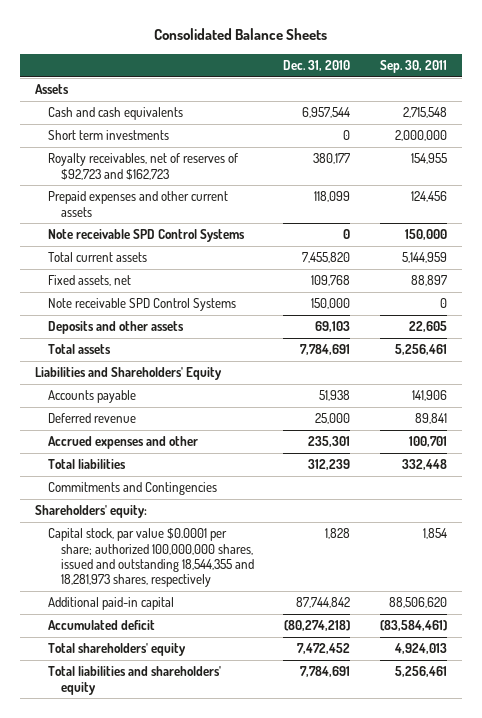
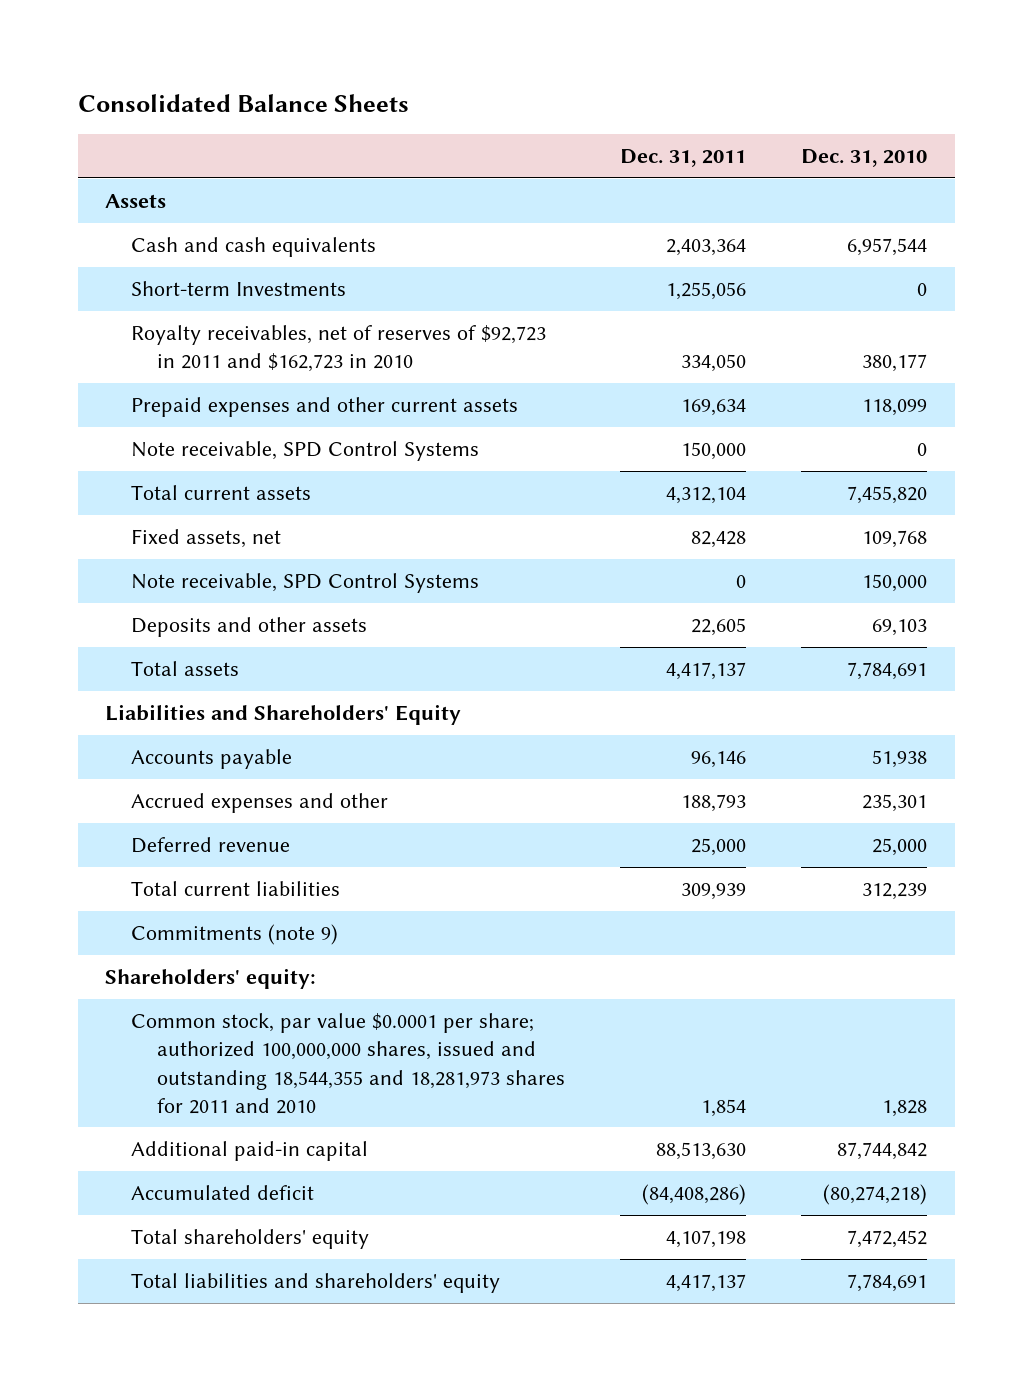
[380,59,448,73] Sep. 30, 2011 -> none
none -> [619,149,746,168] Dec. 31, 2011
[47,130,169,141] Short term investments -> [130,281,346,297] Short-term Investments
[47,153,238,180] Royalty receivables, net of reserves of $92,723 and $162,723 -> [130,325,546,373] Royalty receivables, net of reserves of $92,723 in 2011 and $162,723 in 2010
[47,229,245,243] Note receivable SPD Control Systems -> [130,441,479,462] Note receivable, SPD Control Systems
[47,298,236,312] Note receivable SPD Control Systems -> [130,573,479,594] Note receivable, SPD Control Systems
[47,413,136,424] Deferred revenue -> [130,837,290,854] Deferred revenue
[47,459,126,470] Total liabilities -> [130,881,340,897] Total current liabilities
[47,482,217,496] Commitments and Contingencies -> [130,924,338,946] Commitments (note 9)
[47,528,254,587] Capital stock, par value $0.0001 per share; authorized 100,000,000 shares, issued and outstanding 18,544,355 and 18,281,973 shares, respectively -> [130,1013,565,1114] Common stock, par value $0.0001 per share; authorized 100,000,000 shares, issued and outstanding 18,544,355 and 18,281,973 shares for 2011 and 2010

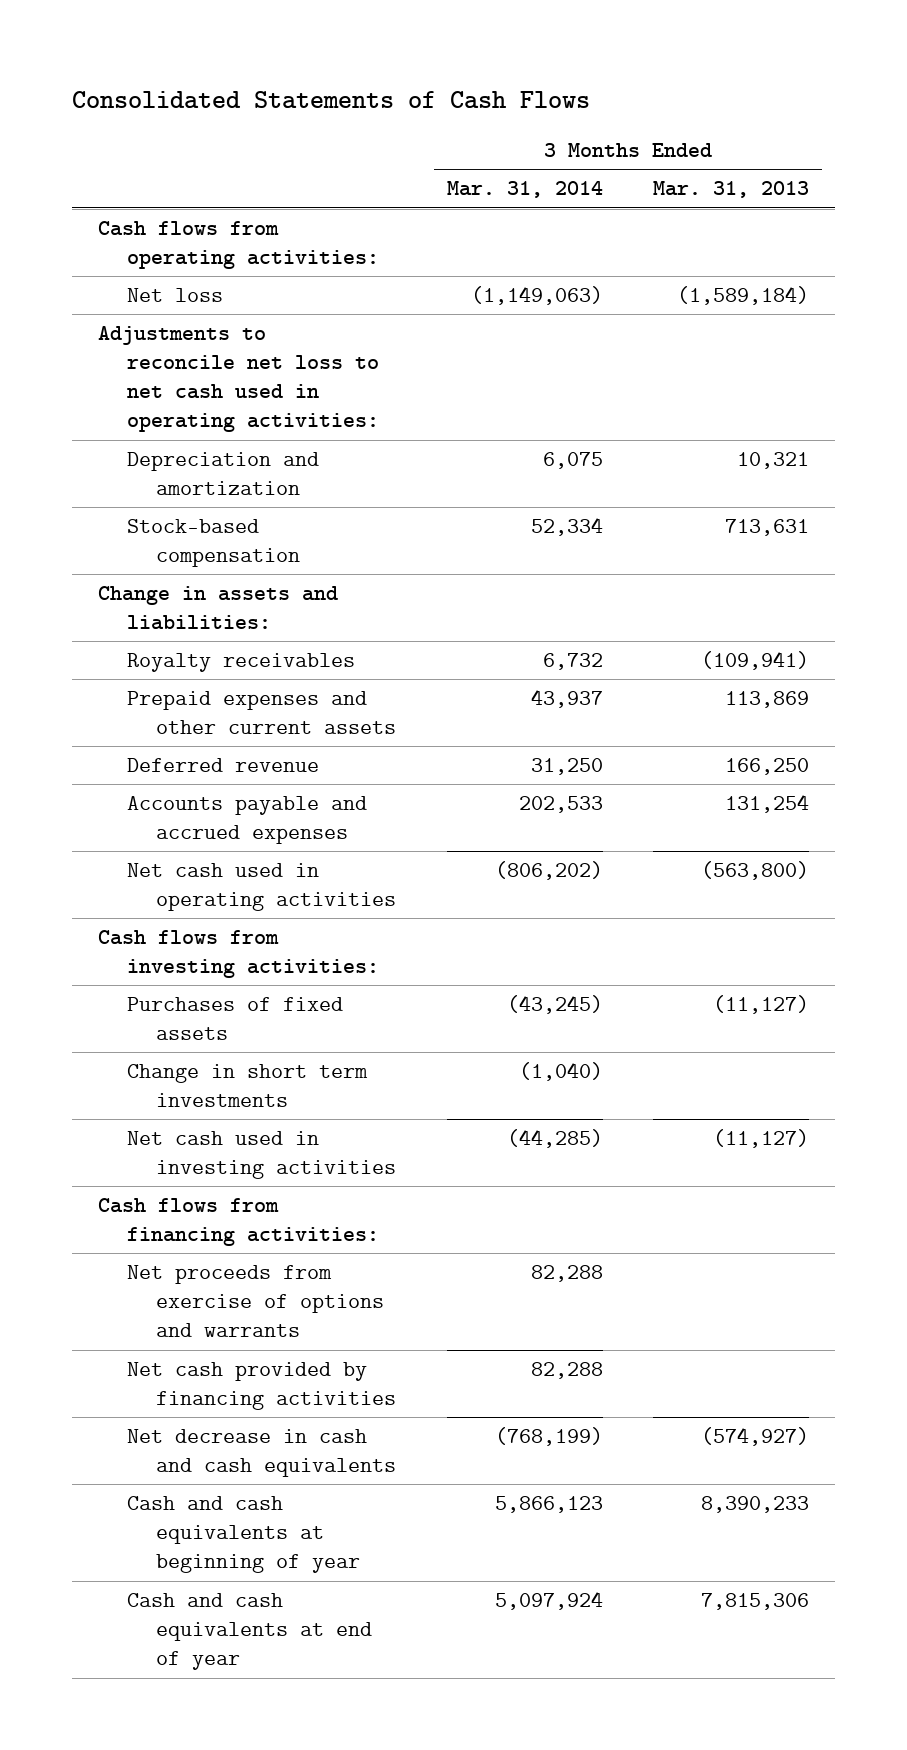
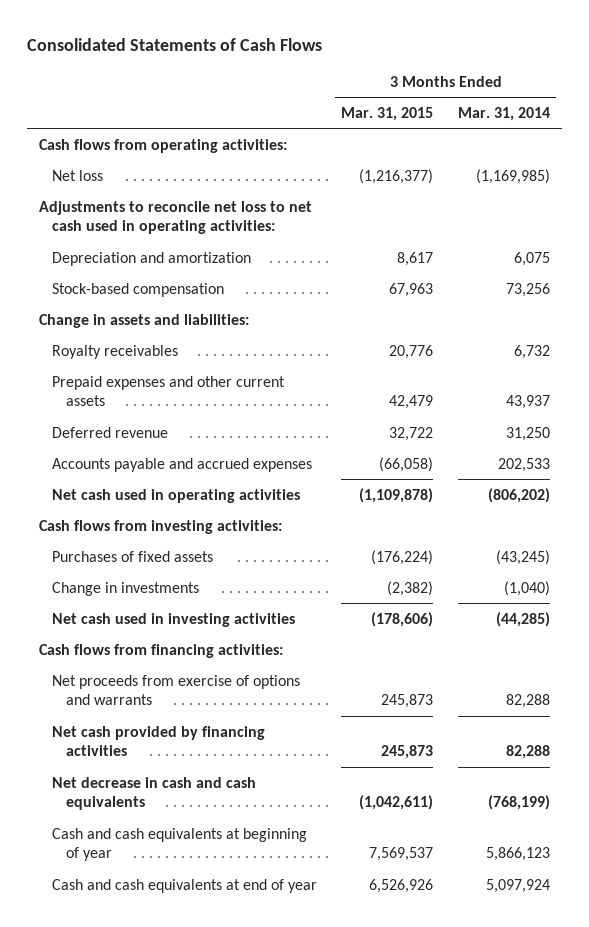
[653,181,810,199] Mar. 31, 2013 -> none
none -> [341,106,434,121] Mar. 31, 2015
[470,286,603,306] (1,149,063) -> [475,168,550,184] (1,169,985)
[530,517,603,537] 52,334 -> [505,282,550,297] 73,256
[126,1064,368,1108] Change in short term investments -> [52,581,200,596] Change in investments

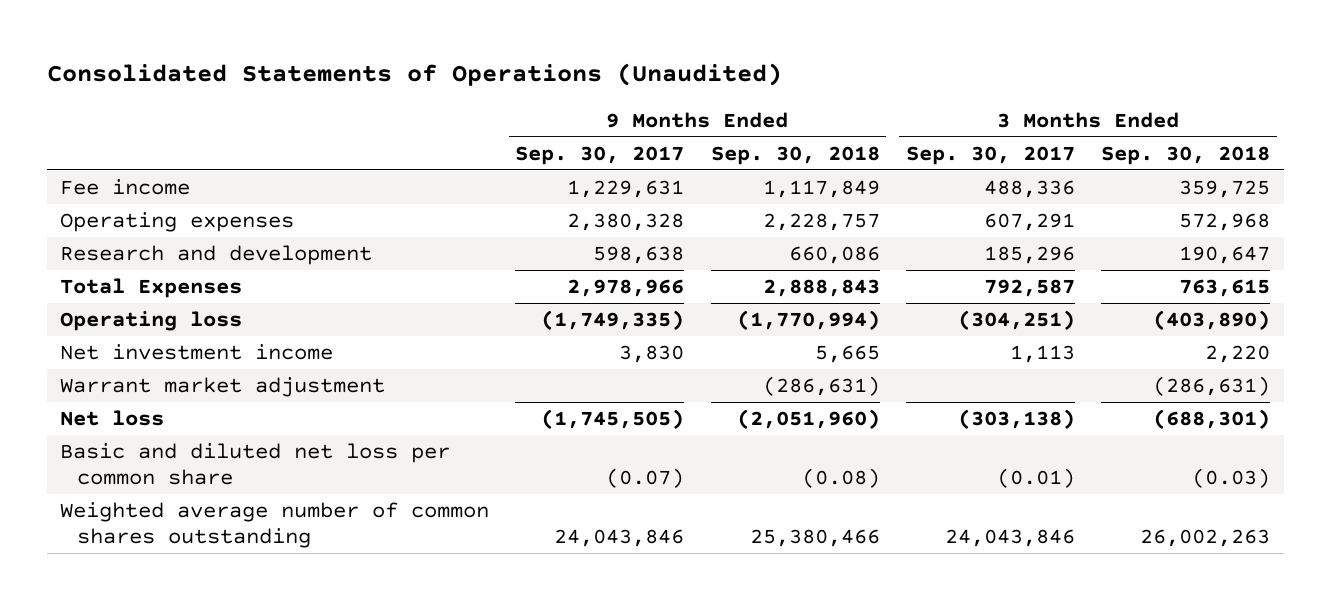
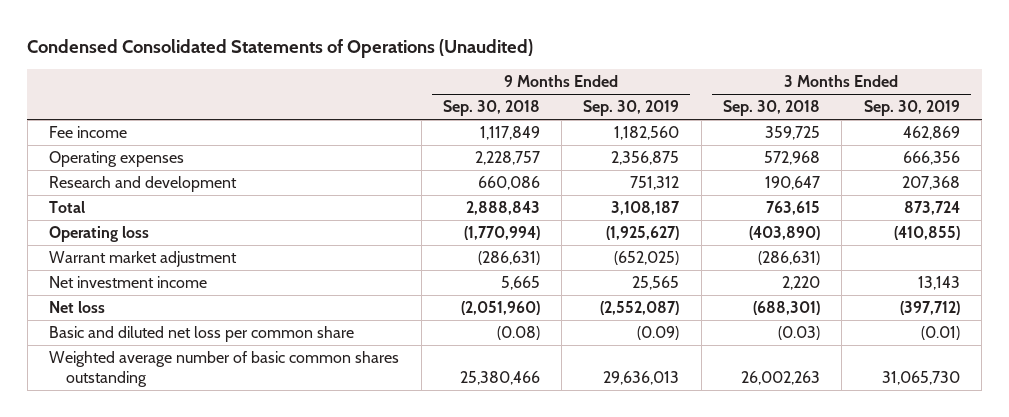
[46,63,782,87] Consolidated Statements of Operations (Unaudited) -> [27,38,534,58] Condensed Consolidated Statements of Operations (Unaudited)
[515,145,685,165] Sep. 30, 2017 -> none
[906,145,1076,165] Sep. 30, 2017 -> none
none -> [583,100,680,117] Sep. 30, 2019
none -> [863,100,960,117] Sep. 30, 2019
[59,278,242,299] Total Expenses -> [49,201,86,214] Total
[59,344,333,361] Net investment income -> [49,276,208,289] Net investment income
[59,502,489,549] Weighted average number of common shares outstanding -> [49,351,400,387] Weighted average number of basic common shares outstanding

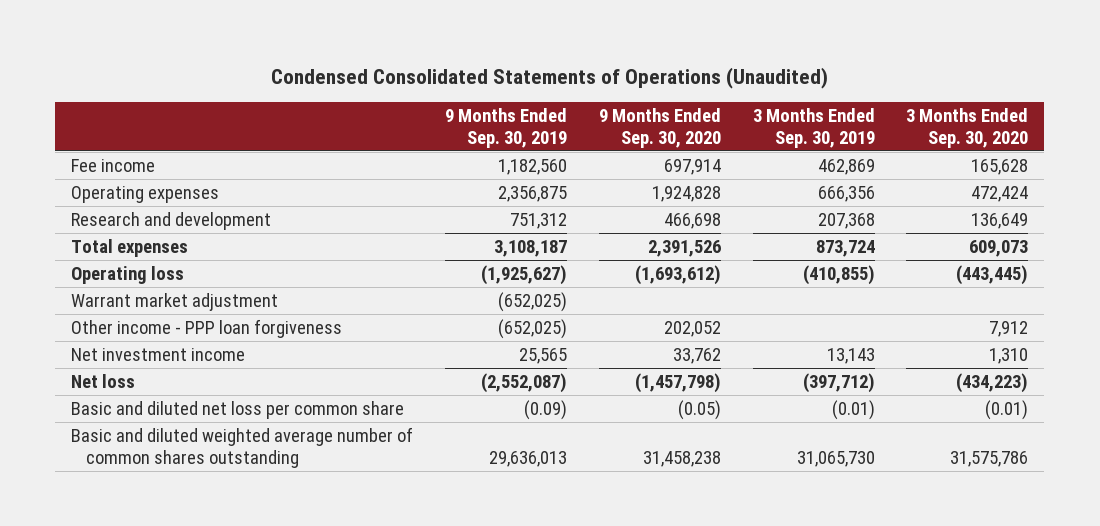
[442,100,540,117] Sep. 30, 2018 -> none
[723,100,821,117] Sep. 30, 2018 -> none
none -> [598,108,721,148] 9 Months Ended Sep. 30, 2020
none -> [906,108,1029,148] 3 Months Ended Sep. 30, 2020
[49,201,86,214] Total -> [71,238,189,257] Total expenses
none -> [71,318,343,338] Other income - PPP loan forgiveness
[49,351,400,387] Weighted average number of basic common shares outstanding -> [71,426,414,468] Basic and diluted weighted average number of common shares outstanding

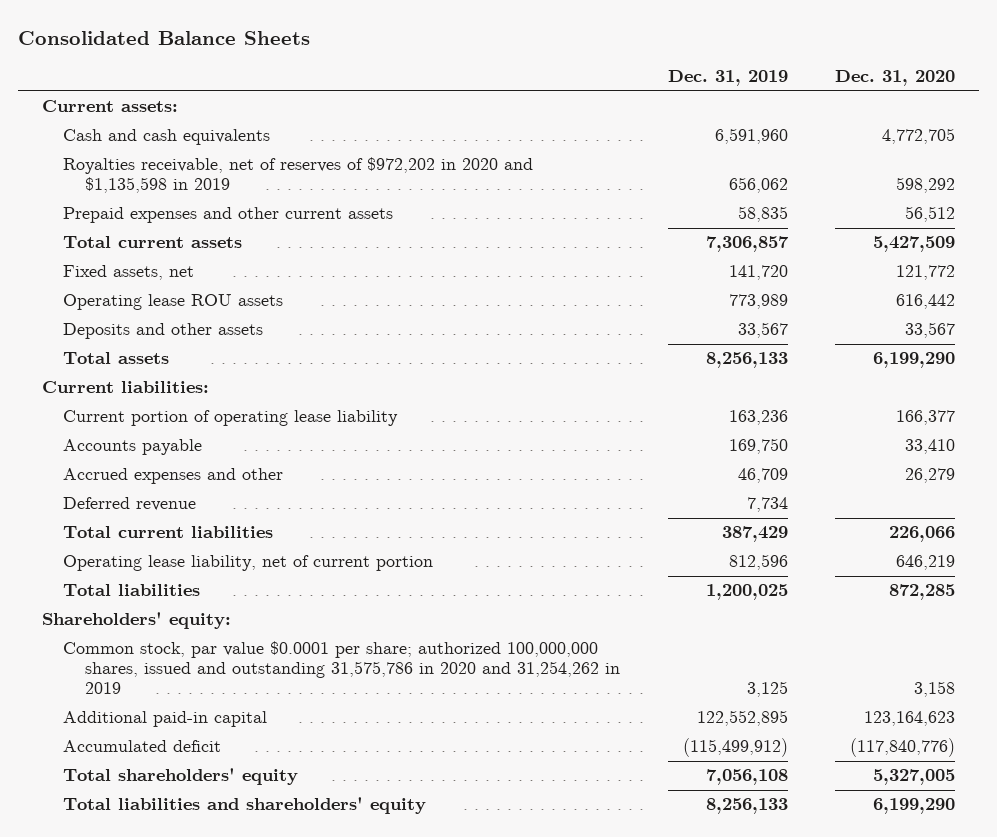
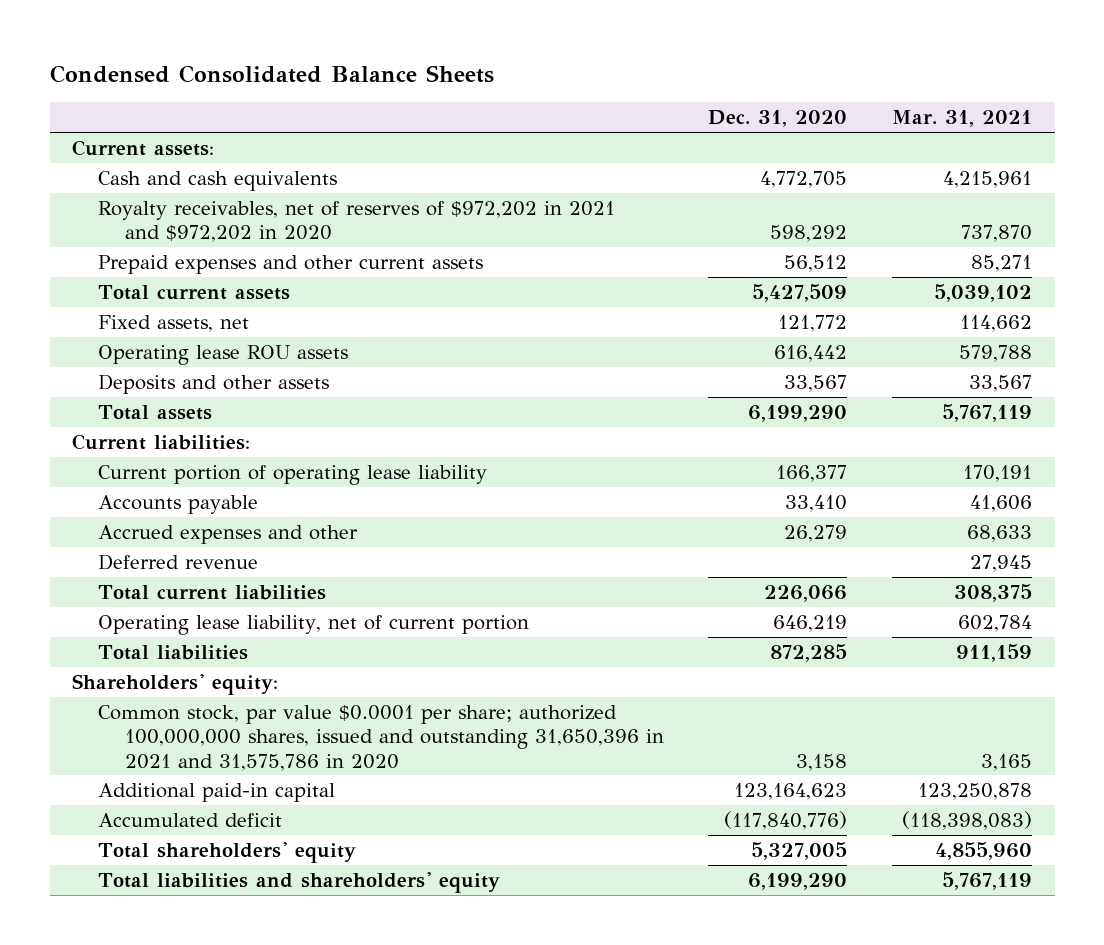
[17,30,310,45] Consolidated Balance Sheets -> [49,64,494,83] Condensed Consolidated Balance Sheets
[667,70,788,87] Dec. 31, 2019 -> none
none -> [892,110,1033,128] Mar. 31, 2021
[63,157,534,194] Royalties receivable, net of reserves of $972,202 in 2020 and $1,135,598 in 2019 -> [98,201,616,243] Royalty receivables, net of reserves of $972,202 in 2021 and $972,202 in 2020
[63,641,620,695] Common stock, par value $0.0001 per share; authorized 100,000,000 shares, issued and outstanding 31,575,786 in 2020 and 31,254,262 in 2019 -> [98,705,664,771] Common stock, par value $0.0001 per share; authorized 100,000,000 shares, issued and outstanding 31,650,396 in 2021 and 31,575,786 in 2020

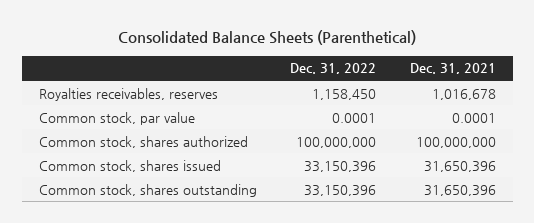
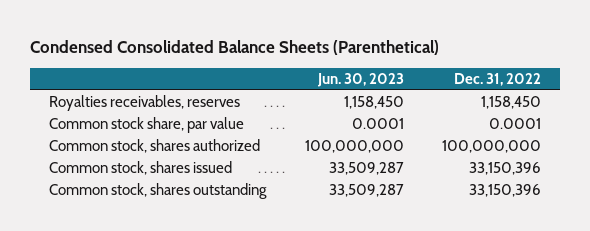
[118,30,417,46] Consolidated Balance Sheets (Parenthetical) -> [29,39,439,55] Condensed Consolidated Balance Sheets (Parenthetical)
[409,63,496,75] Dec. 31, 2021 -> none
none -> [316,72,404,87] Jun. 30, 2023
[38,111,195,125] Common stock, par value -> [49,117,245,134] Common stock share, par value

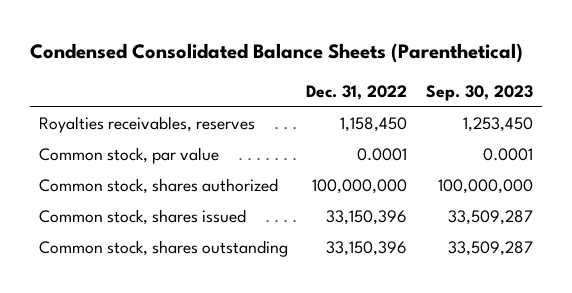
[316,72,404,87] Jun. 30, 2023 -> none
none -> [425,85,533,102] Sep. 30, 2023
[49,117,245,134] Common stock share, par value -> [39,147,220,165] Common stock, par value

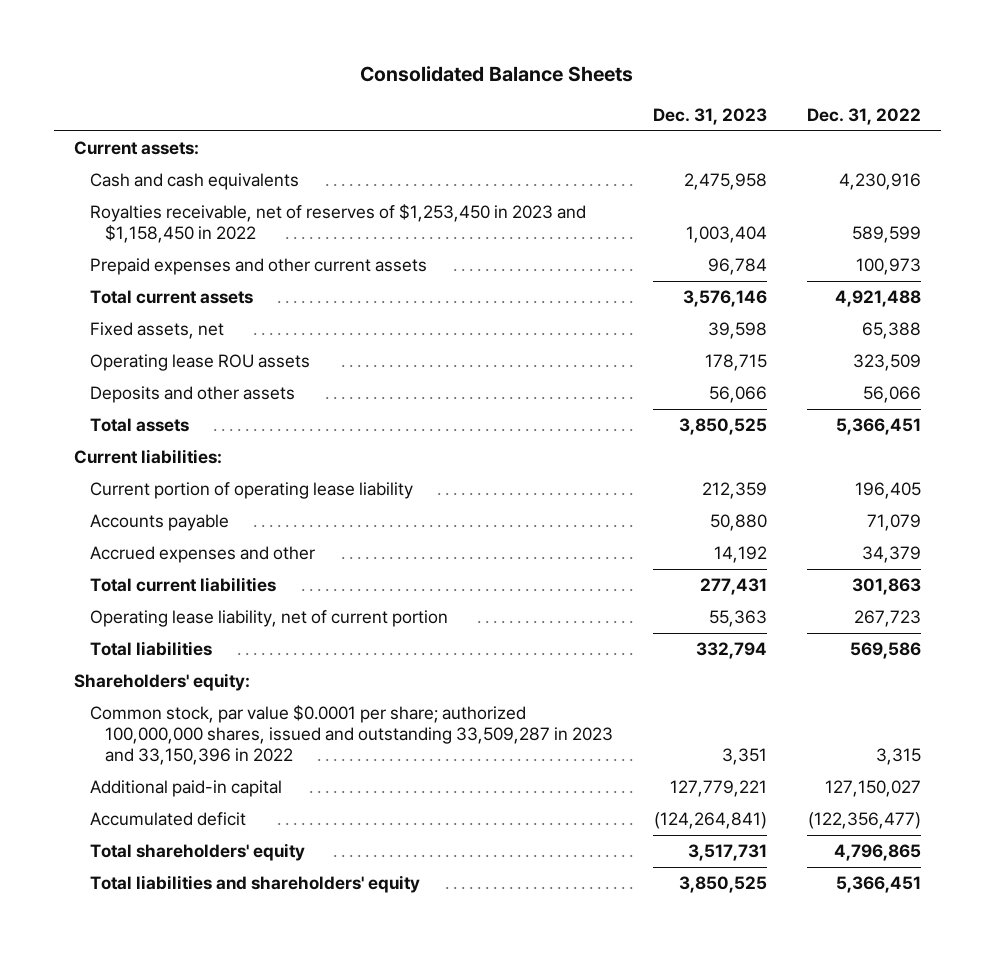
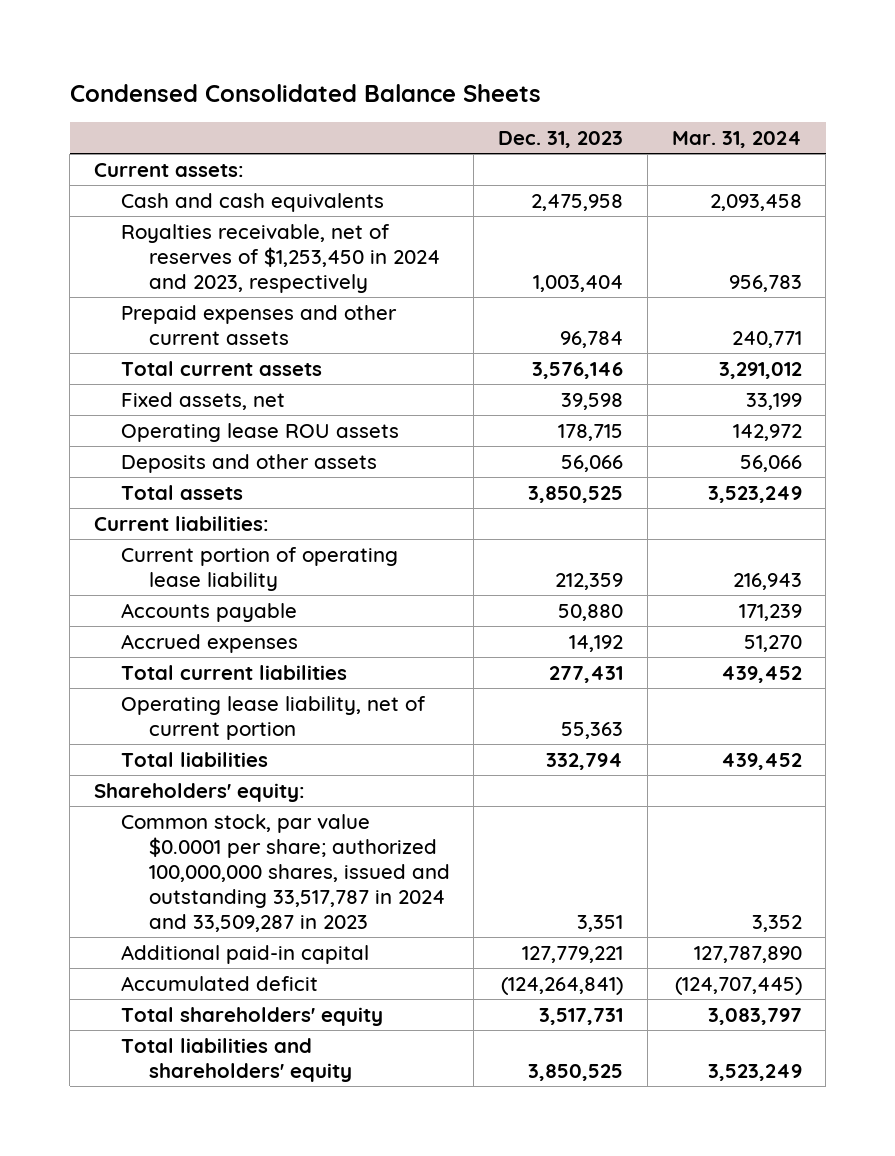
[360,65,634,82] Consolidated Balance Sheets -> [69,83,541,102] Condensed Consolidated Balance Sheets
[806,107,921,125] Dec. 31, 2022 -> none
none -> [671,131,802,149] Mar. 31, 2024
[89,204,586,244] Royalties receivable, net of reserves of $1,253,450 in 2023 and $1,158,450 in 2022 -> [121,223,440,293] Royalties receivable, net of reserves of $1,253,450 in 2024 and 2023, respectively
[89,546,315,564] Accrued expenses and other -> [121,633,299,653] Accrued expenses
[89,705,614,766] Common stock, par value $0.0001 per share; authorized 100,000,000 shares, issued and outstanding 33,509,287 in 2023 and 33,150,396 in 2022 -> [121,813,450,933] Common stock, par value $0.0001 per share; authorized 100,000,000 shares, issued and outstanding 33,517,787 in 2024 and 33,509,287 in 2023

